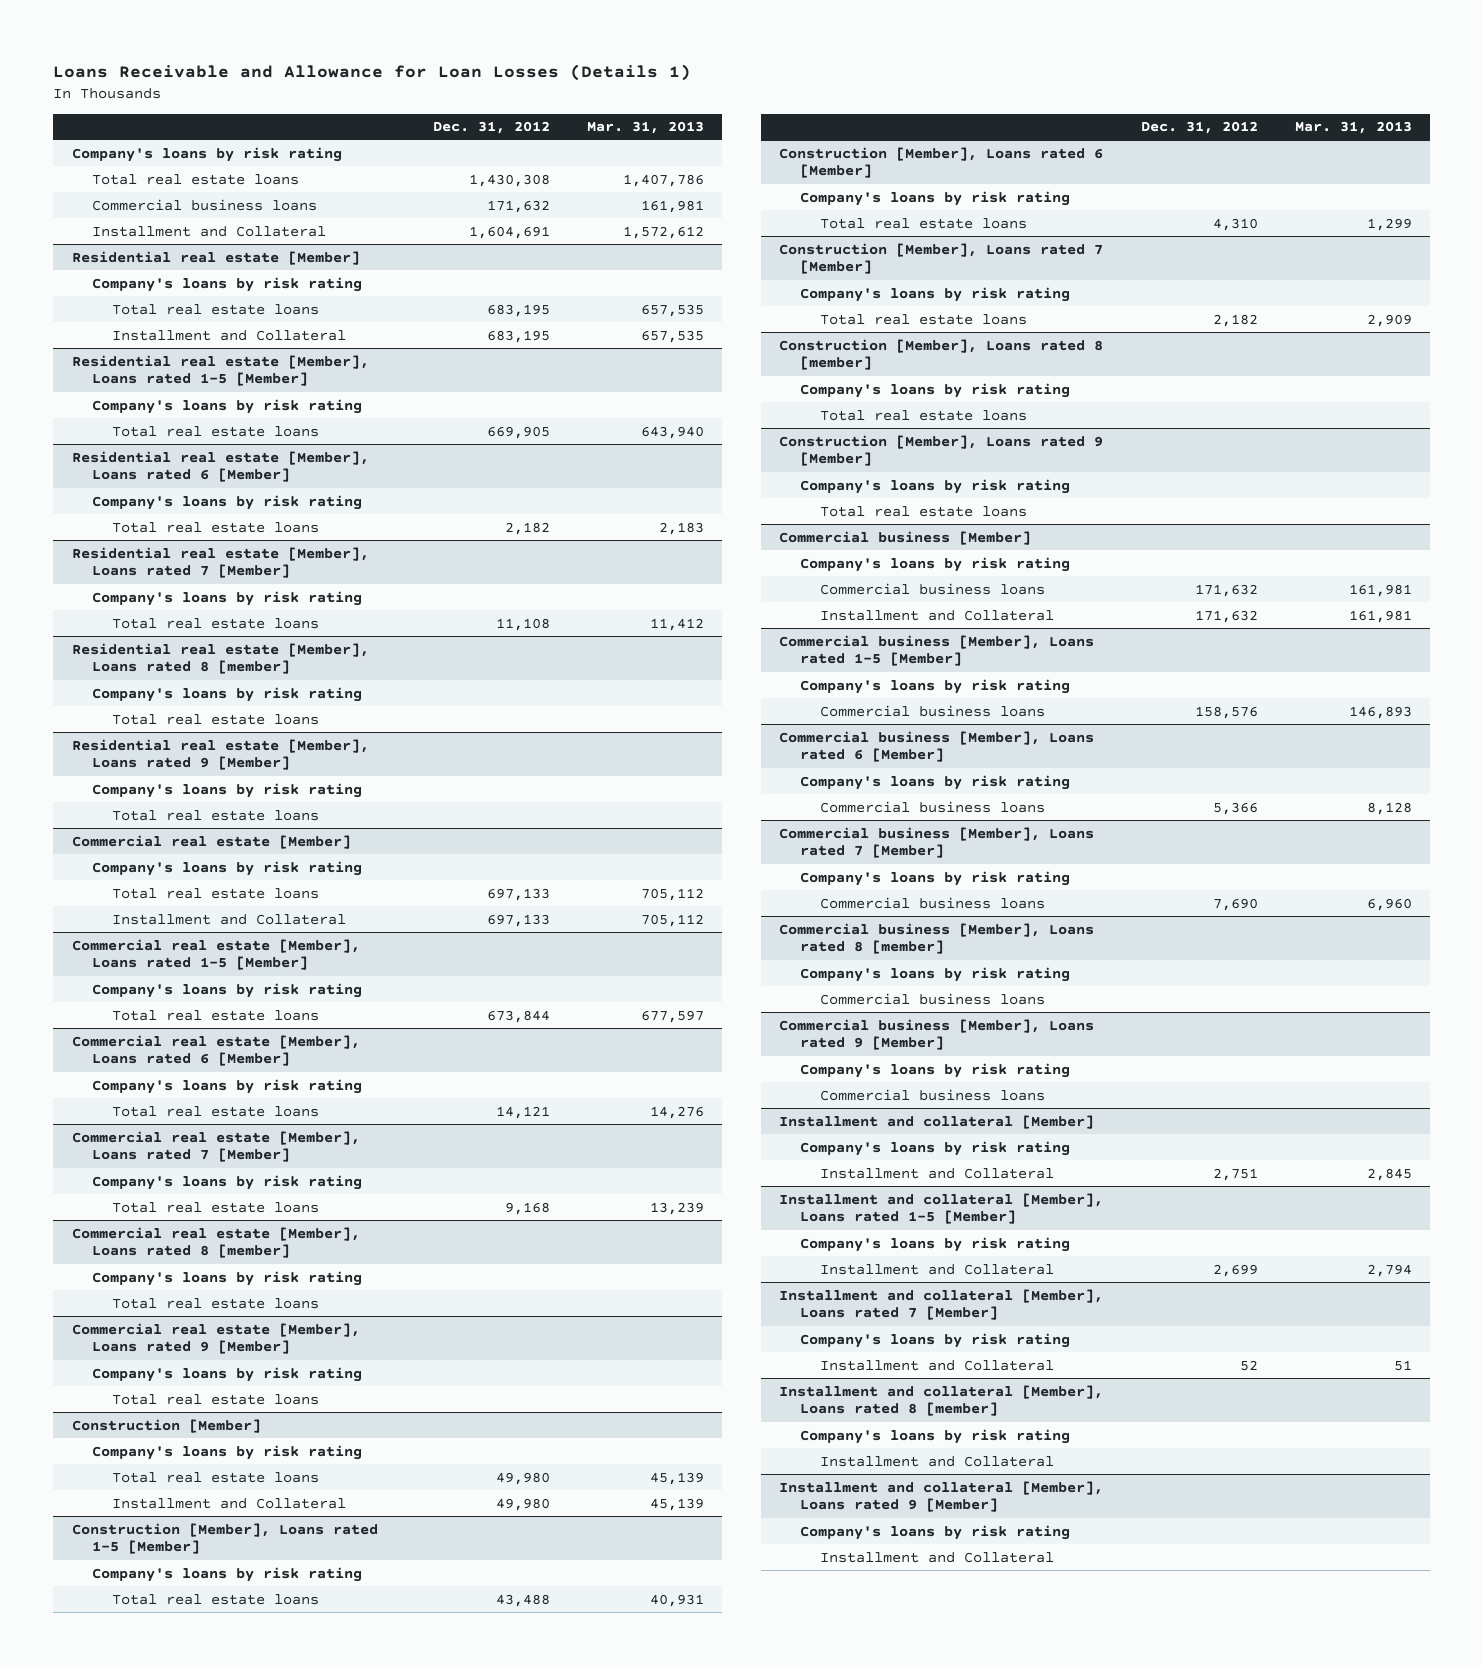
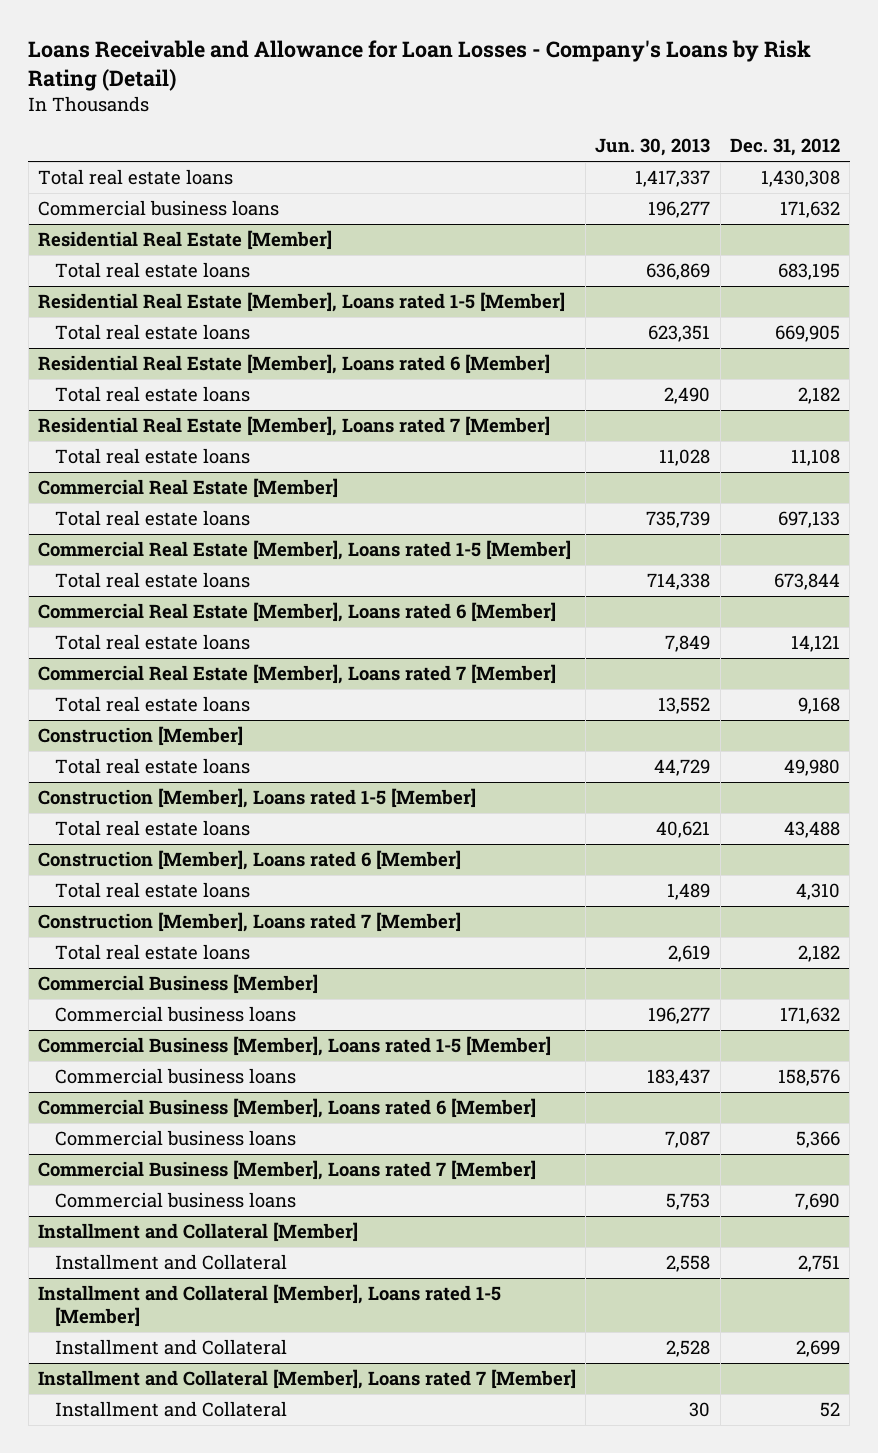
[53,64,692,82] Loans Receivable and Allowance for Loan Losses (Details 1) -> [28,40,812,92] Loans Receivable and Allowance for Loan Losses - Company's Loans by Risk Rating (Detail)
[586,121,704,135] Mar. 31, 2013 -> none
none -> [595,138,711,157] Jun. 30, 2013
[71,146,342,162] Company's loans by risk rating -> none
[91,225,326,237] Installment and Collateral -> none
[91,276,362,292] Company's loans by risk rating -> none
[71,250,360,265] Residential real estate [Member] -> [37,230,332,251] Residential Real Estate [Member]
[112,329,347,341] Installment and Collateral -> none
[91,398,362,414] Company's loans by risk rating -> none
[71,354,369,387] Residential real estate [Member], Loans rated 1-5 [Member] -> [37,292,565,313] Residential Real Estate [Member], Loans rated 1-5 [Member]
[91,494,362,510] Company's loans by risk rating -> none
[71,450,369,483] Residential real estate [Member], Loans rated 6 [Member] -> [37,354,550,375] Residential Real Estate [Member], Loans rated 6 [Member]
[91,590,362,606] Company's loans by risk rating -> none
[71,546,369,579] Residential real estate [Member], Loans rated 7 [Member] -> [37,416,550,437] Residential Real Estate [Member], Loans rated 7 [Member]
[71,642,369,675] Residential real estate [Member], Loans rated 8 [member] -> none
[91,686,362,702] Company's loans by risk rating -> none
[112,713,320,725] Total real estate loans -> none
[71,738,369,771] Residential real estate [Member], Loans rated 9 [Member] -> none
[91,782,362,798] Company's loans by risk rating -> none
[112,809,320,821] Total real estate loans -> none
[91,860,362,876] Company's loans by risk rating -> none
[71,834,351,849] Commercial real estate [Member] -> [37,478,338,499] Commercial Real Estate [Member]
[112,913,347,925] Installment and Collateral -> none
[91,982,362,998] Company's loans by risk rating -> none
[71,938,360,971] Commercial real estate [Member], Loans rated 1-5 [Member] -> [37,540,571,561] Commercial Real Estate [Member], Loans rated 1-5 [Member]
[91,1078,362,1094] Company's loans by risk rating -> none
[71,1034,360,1067] Commercial real estate [Member], Loans rated 6 [Member] -> [37,602,556,623] Commercial Real Estate [Member], Loans rated 6 [Member]
[91,1174,362,1190] Company's loans by risk rating -> none
[71,1130,360,1163] Commercial real estate [Member], Loans rated 7 [Member] -> [37,664,556,685] Commercial Real Estate [Member], Loans rated 7 [Member]
[71,1226,360,1259] Commercial real estate [Member], Loans rated 8 [member] -> none
[91,1270,362,1286] Company's loans by risk rating -> none
[112,1297,320,1309] Total real estate loans -> none
[71,1322,360,1355] Commercial real estate [Member], Loans rated 9 [Member] -> none
[91,1366,362,1382] Company's loans by risk rating -> none
[112,1393,320,1405] Total real estate loans -> none
[91,1444,362,1460] Company's loans by risk rating -> none
[112,1497,347,1509] Installment and Collateral -> none
[91,1566,362,1582] Company's loans by risk rating -> none
[799,190,1070,206] Company's loans by risk rating -> none
[799,286,1070,302] Company's loans by risk rating -> none
[779,338,1104,371] Construction [Member], Loans rated 8 [member] -> none
[799,382,1070,398] Company's loans by risk rating -> none
[820,409,1028,421] Total real estate loans -> none
[779,434,1104,467] Construction [Member], Loans rated 9 [Member] -> none
[799,478,1070,494] Company's loans by risk rating -> none
[820,505,1028,517] Total real estate loans -> none
[799,556,1070,572] Company's loans by risk rating -> none
[779,530,1032,545] Commercial business [Member] -> [37,974,318,995] Commercial Business [Member]
[820,609,1055,621] Installment and Collateral -> none
[799,678,1070,694] Company's loans by risk rating -> none
[779,634,1095,667] Commercial business [Member], Loans rated 1-5 [Member] -> [37,1036,551,1057] Commercial Business [Member], Loans rated 1-5 [Member]
[799,774,1070,790] Company's loans by risk rating -> none
[779,730,1095,763] Commercial business [Member], Loans rated 6 [Member] -> [37,1098,536,1119] Commercial Business [Member], Loans rated 6 [Member]
[799,870,1070,886] Company's loans by risk rating -> none
[779,826,1095,859] Commercial business [Member], Loans rated 7 [Member] -> [37,1160,536,1181] Commercial Business [Member], Loans rated 7 [Member]
[779,922,1095,955] Commercial business [Member], Loans rated 8 [member] -> none
[799,966,1070,982] Company's loans by risk rating -> none
[820,992,1046,1005] Commercial business loans -> none
[779,1018,1095,1051] Commercial business [Member], Loans rated 9 [Member] -> none
[799,1062,1070,1078] Company's loans by risk rating -> none
[820,1088,1046,1101] Commercial business loans -> none
[799,1140,1070,1156] Company's loans by risk rating -> none
[779,1114,1095,1129] Installment and collateral [Member] -> [37,1222,358,1243] Installment and Collateral [Member]
[799,1236,1070,1252] Company's loans by risk rating -> none
[779,1192,1104,1225] Installment and collateral [Member], Loans rated 1-5 [Member] -> [37,1284,501,1327] Installment and Collateral [Member], Loans rated 1-5 [Member]
[799,1332,1070,1348] Company's loans by risk rating -> none
[779,1288,1104,1321] Installment and collateral [Member], Loans rated 7 [Member] -> [37,1369,576,1390] Installment and Collateral [Member], Loans rated 7 [Member]
[779,1384,1104,1417] Installment and collateral [Member], Loans rated 8 [member] -> none
[799,1428,1070,1444] Company's loans by risk rating -> none
[820,1455,1055,1467] Installment and Collateral -> none
[779,1480,1104,1513] Installment and collateral [Member], Loans rated 9 [Member] -> none
[799,1524,1070,1540] Company's loans by risk rating -> none
[820,1551,1055,1563] Installment and Collateral -> none

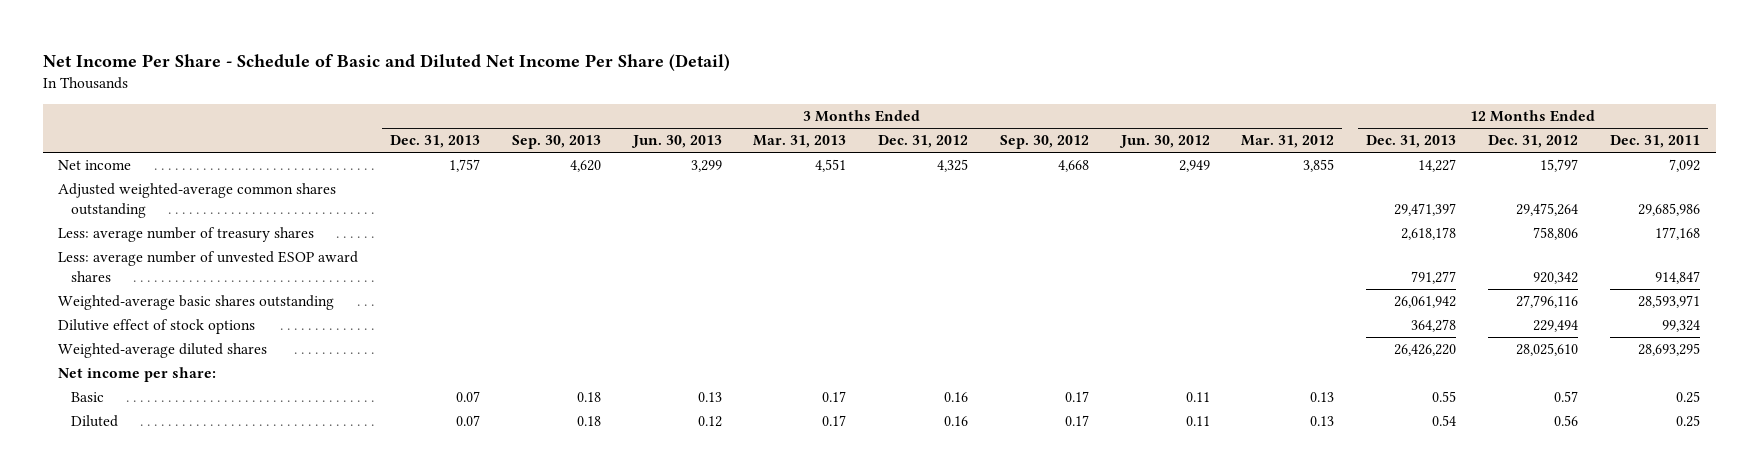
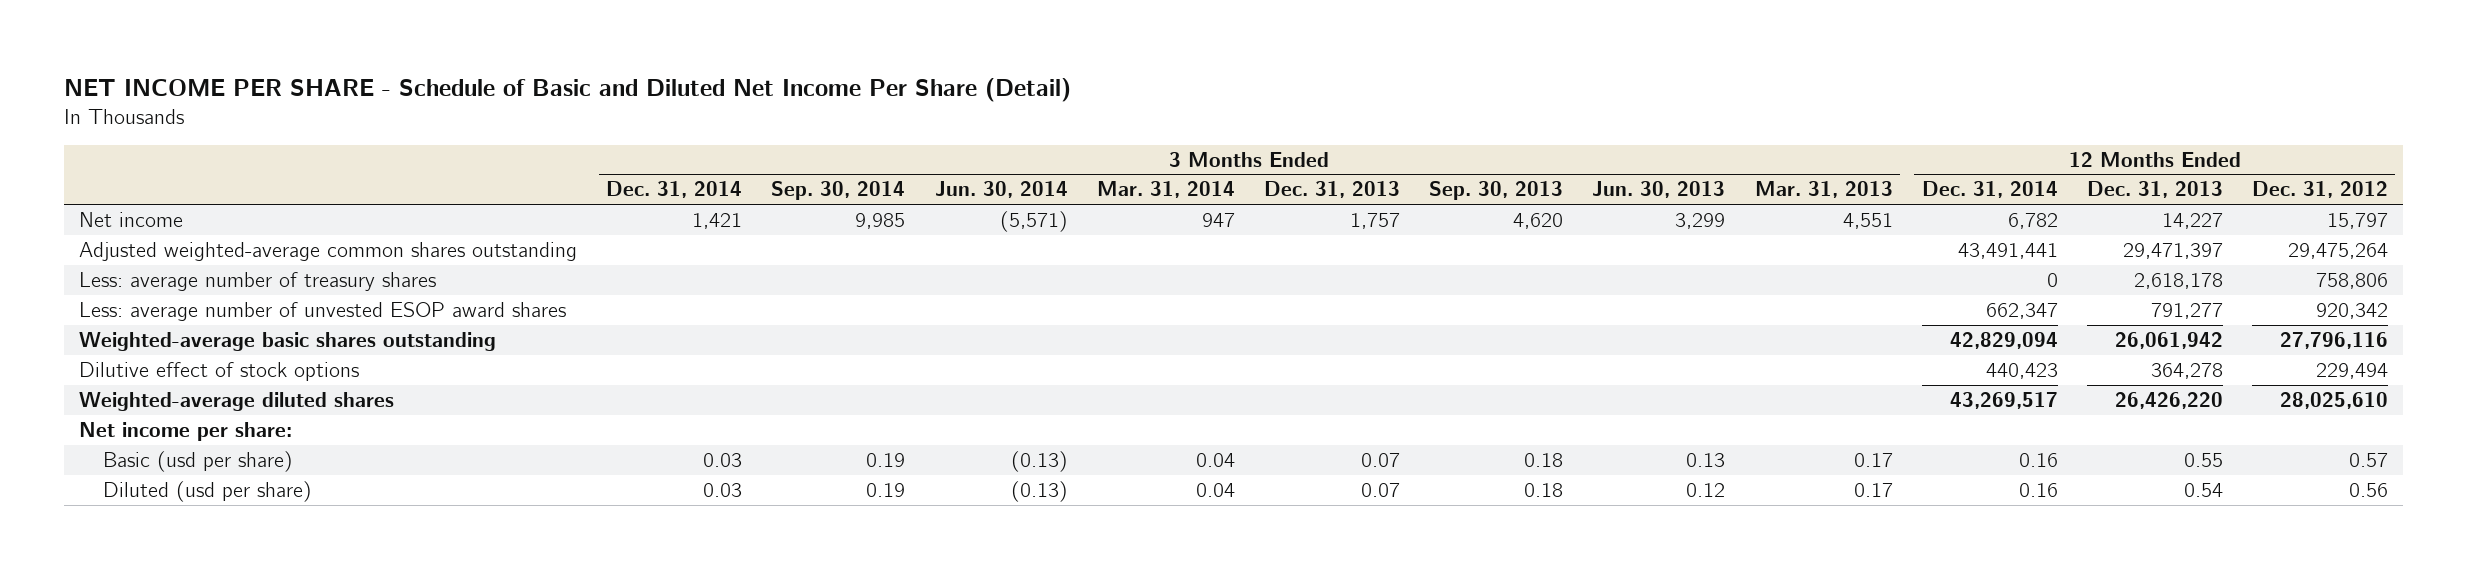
[42,53,730,71] Net Income Per Share - Schedule of Basic and Diluted Net Income Per Share (Detail) -> [64,78,1072,103] NET INCOME PER SHARE - Schedule of Basic and Diluted Net Income Per Share (Detail)
[878,135,969,149] Dec. 31, 2012 -> none
[999,135,1089,150] Sep. 30, 2012 -> none
[1118,135,1210,149] Jun. 30, 2012 -> none
[1241,135,1335,149] Mar. 31, 2012 -> none
[1609,135,1700,149] Dec. 31, 2011 -> none
none -> [606,181,743,199] Dec. 31, 2014
none -> [771,181,906,201] Sep. 30, 2014
none -> [934,181,1068,199] Jun. 30, 2014
none -> [1096,181,1235,199] Mar. 31, 2014
none -> [1921,181,2058,199] Dec. 31, 2014
[70,392,104,403] Basic -> [103,450,294,472] Basic (usd per share)
[70,415,118,428] Diluted -> [103,480,313,502] Diluted (usd per share)

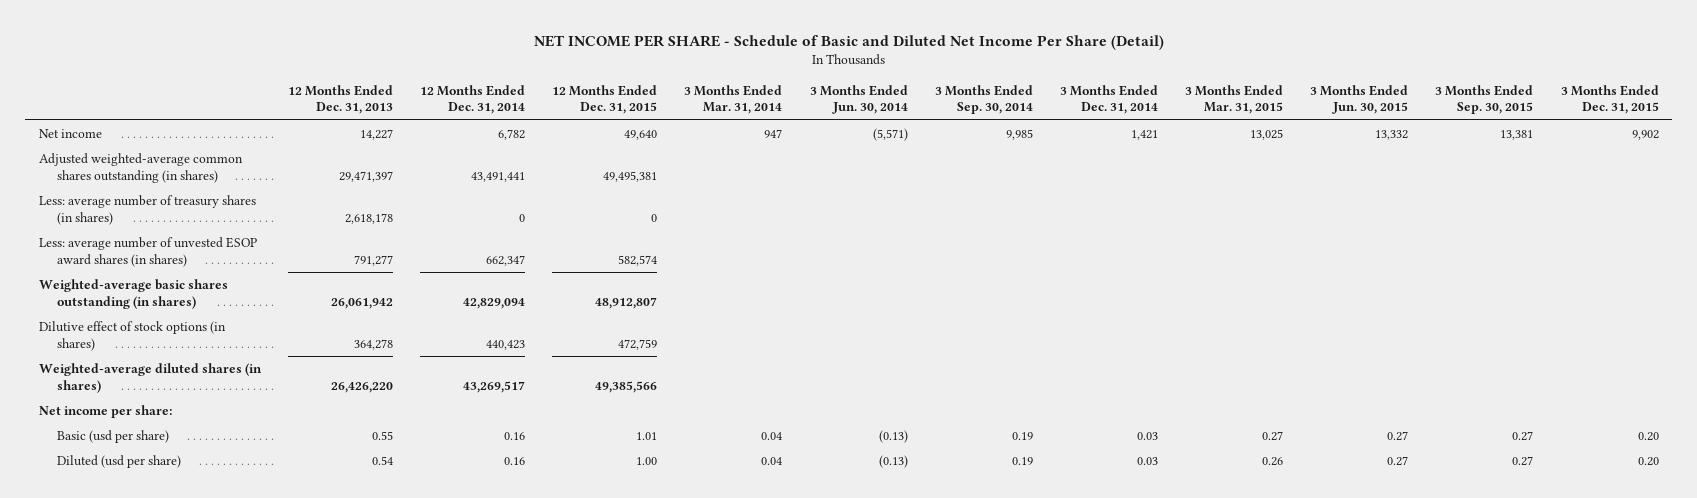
[1263,181,1400,199] Dec. 31, 2013 -> none
[1429,181,1564,201] Sep. 30, 2013 -> none
[1592,181,1726,199] Jun. 30, 2013 -> none
[1754,181,1893,199] Mar. 31, 2013 -> none
[2252,181,2389,199] Dec. 31, 2012 -> none
none -> [552,84,658,115] 12 Months Ended Dec. 31, 2015
none -> [1185,84,1284,115] 3 Months Ended Mar. 31, 2015
none -> [1310,84,1409,115] 3 Months Ended Jun. 30, 2015
none -> [1435,84,1534,115] 3 Months Ended Sep. 30, 2015
none -> [1560,84,1659,115] 3 Months Ended Dec. 31, 2015
[78,241,577,261] Adjusted weighted-average common shares outstanding -> [38,153,243,183] Adjusted weighted-average common shares outstanding (in shares)
[78,271,436,291] Less: average number of treasury shares -> [38,195,256,225] Less: average number of treasury shares (in shares)
[78,301,566,321] Less: average number of unvested ESOP award shares -> [38,237,257,267] Less: average number of unvested ESOP award shares (in shares)
[78,331,496,351] Weighted-average basic shares outstanding -> [38,279,228,309] Weighted-average basic shares outstanding (in shares)
[78,361,359,381] Dilutive effect of stock options -> [38,321,226,351] Dilutive effect of stock options (in shares)
[78,391,394,411] Weighted-average diluted shares -> [38,363,262,393] Weighted-average diluted shares (in shares)

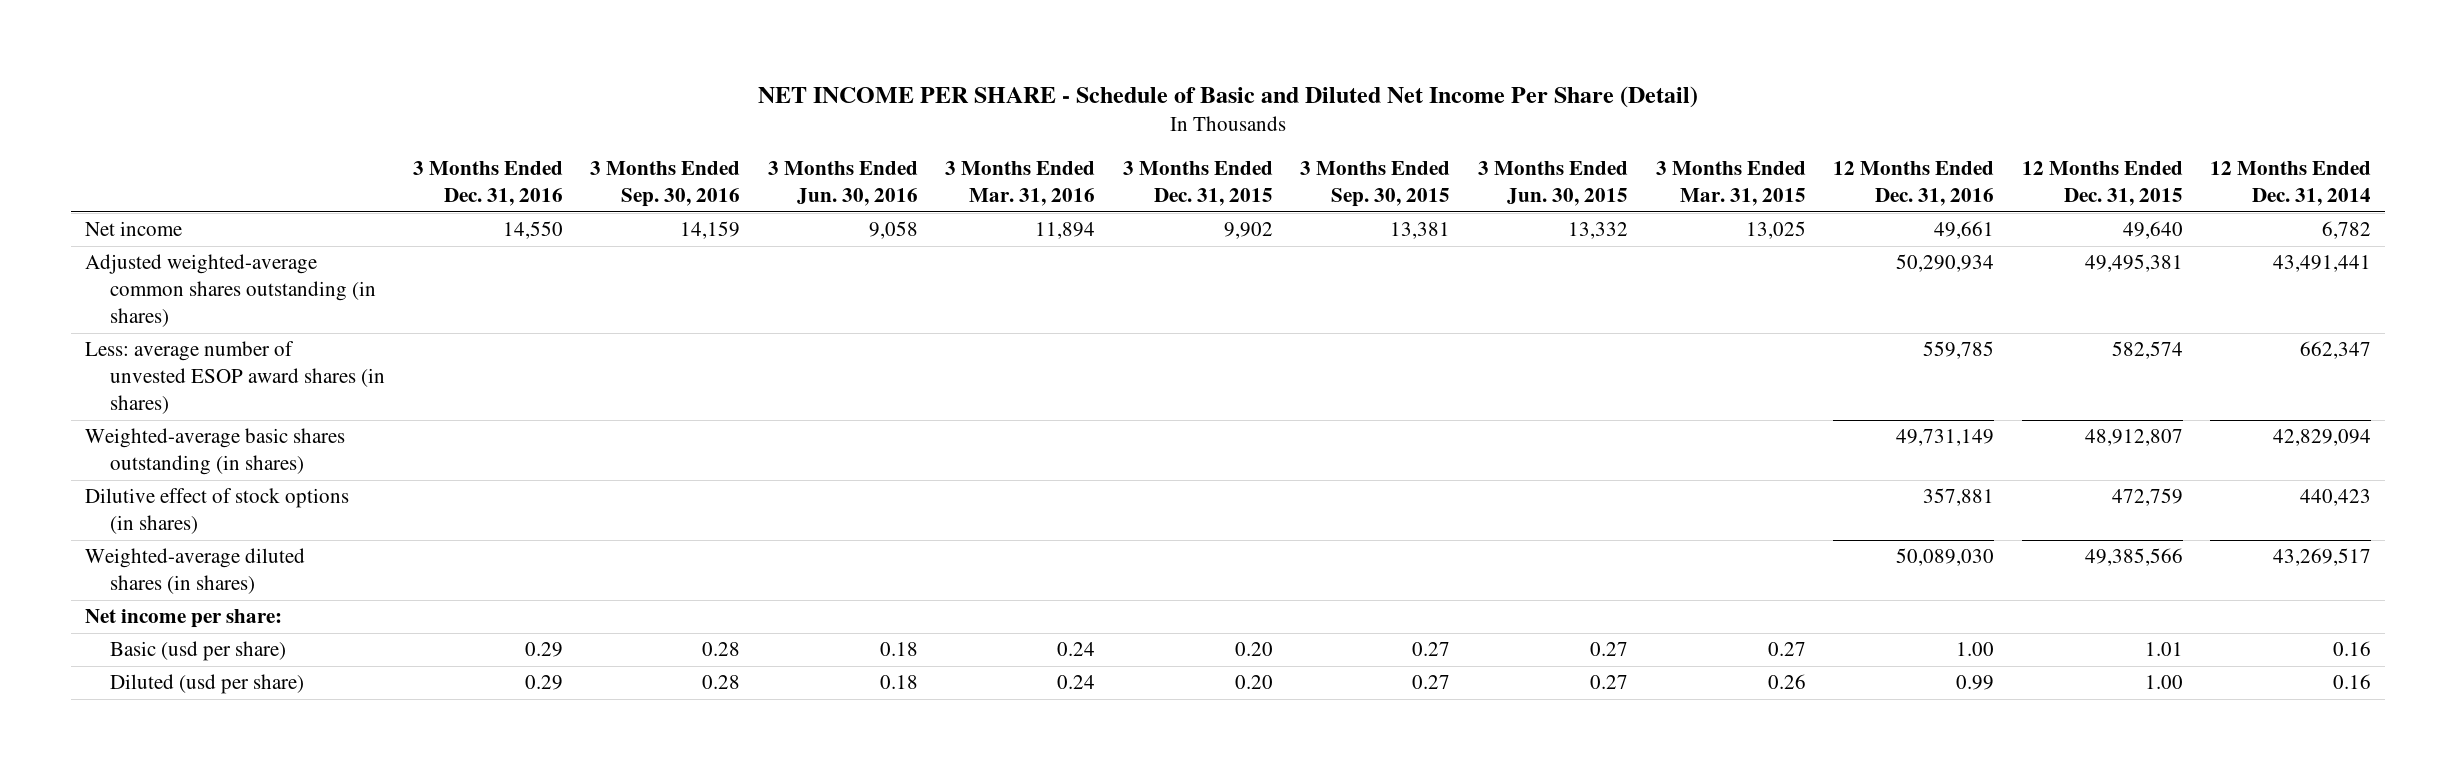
[287,84,393,115] 12 Months Ended Dec. 31, 2013 -> none
[684,84,783,115] 3 Months Ended Mar. 31, 2014 -> none
[809,84,908,115] 3 Months Ended Jun. 30, 2014 -> none
[934,84,1033,115] 3 Months Ended Sep. 30, 2014 -> none
[1059,84,1158,115] 3 Months Ended Dec. 31, 2014 -> none
none -> [412,161,563,206] 3 Months Ended Dec. 31, 2016
none -> [590,161,741,207] 3 Months Ended Sep. 30, 2016
none -> [767,161,918,206] 3 Months Ended Jun. 30, 2016
none -> [945,161,1096,206] 3 Months Ended Mar. 31, 2016
none -> [1833,161,1995,206] 12 Months Ended Dec. 31, 2016
[38,195,256,225] Less: average number of treasury shares (in shares) -> none

